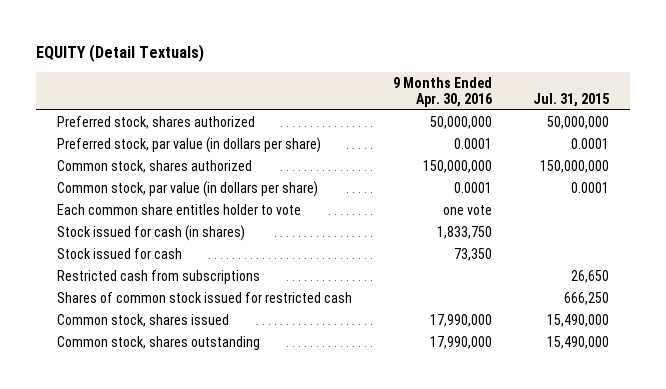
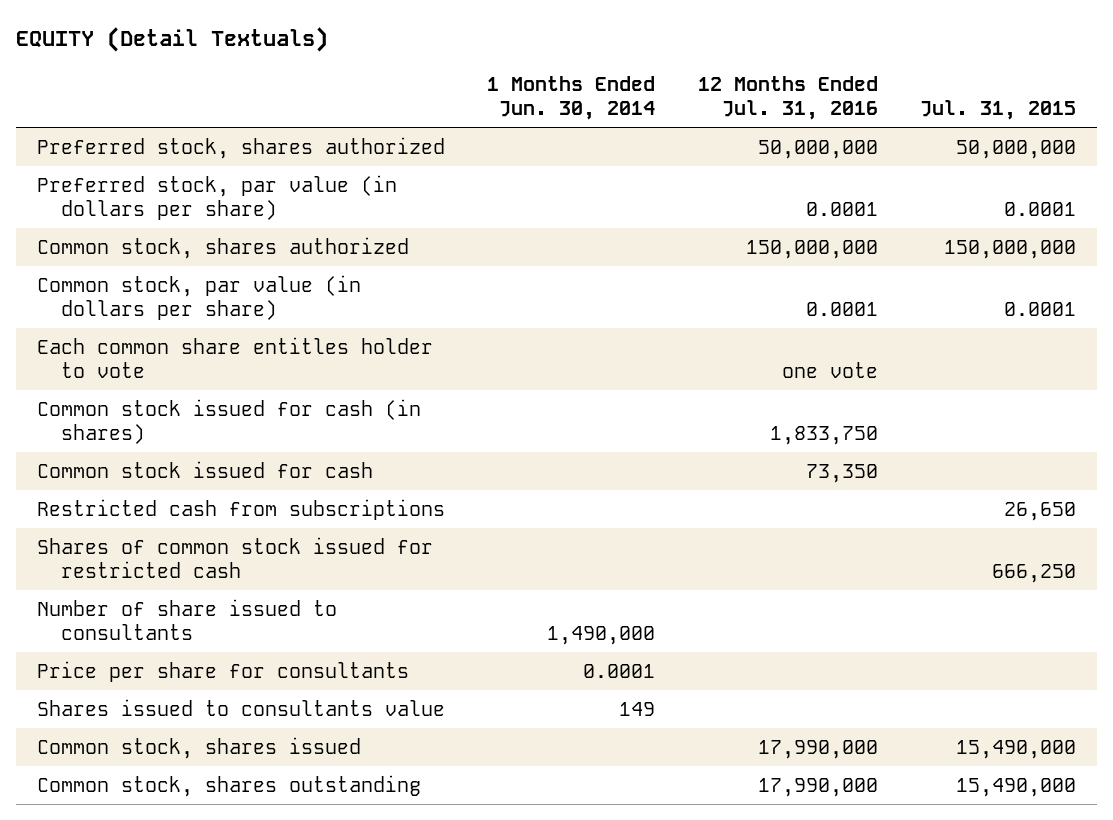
[393,76,493,107] 9 Months Ended Apr. 30, 2016 -> none
none -> [487,76,656,121] 1 Months Ended Jun. 30, 2014
none -> [697,76,878,121] 12 Months Ended Jul. 31, 2016
[56,225,245,242] Stock issued for cash (in shares) -> [37,398,422,444] Common stock issued for cash (in shares)
[56,248,182,260] Stock issued for cash -> [37,460,374,478] Common stock issued for cash
none -> [37,598,338,640] Number of share issued to consultants
none -> [37,660,410,682] Price per share for consultants
none -> [37,698,446,716] Shares issued to consultants value

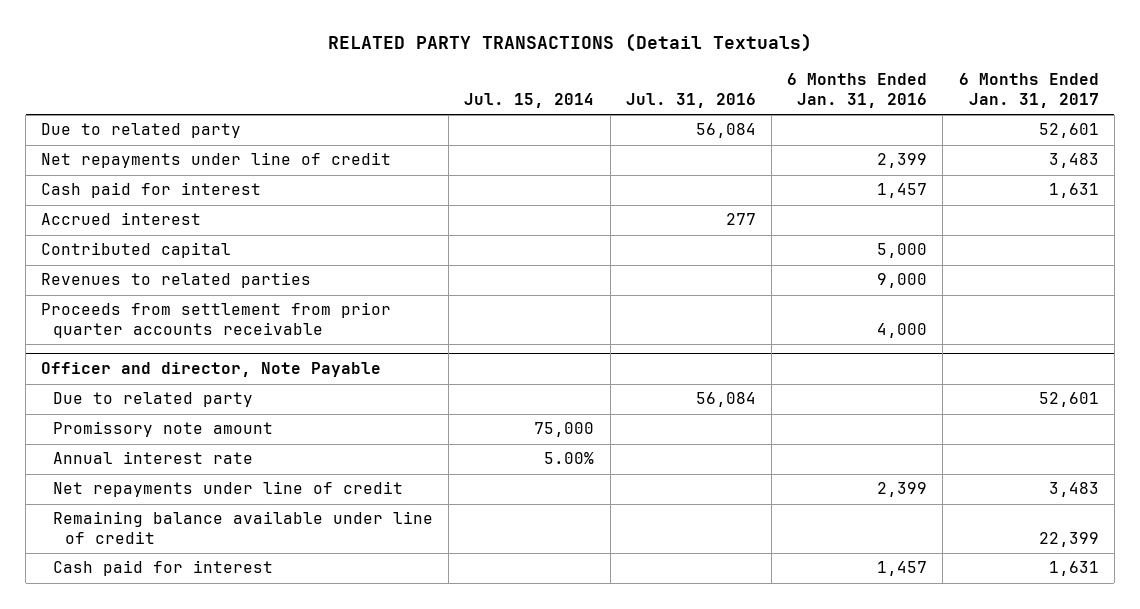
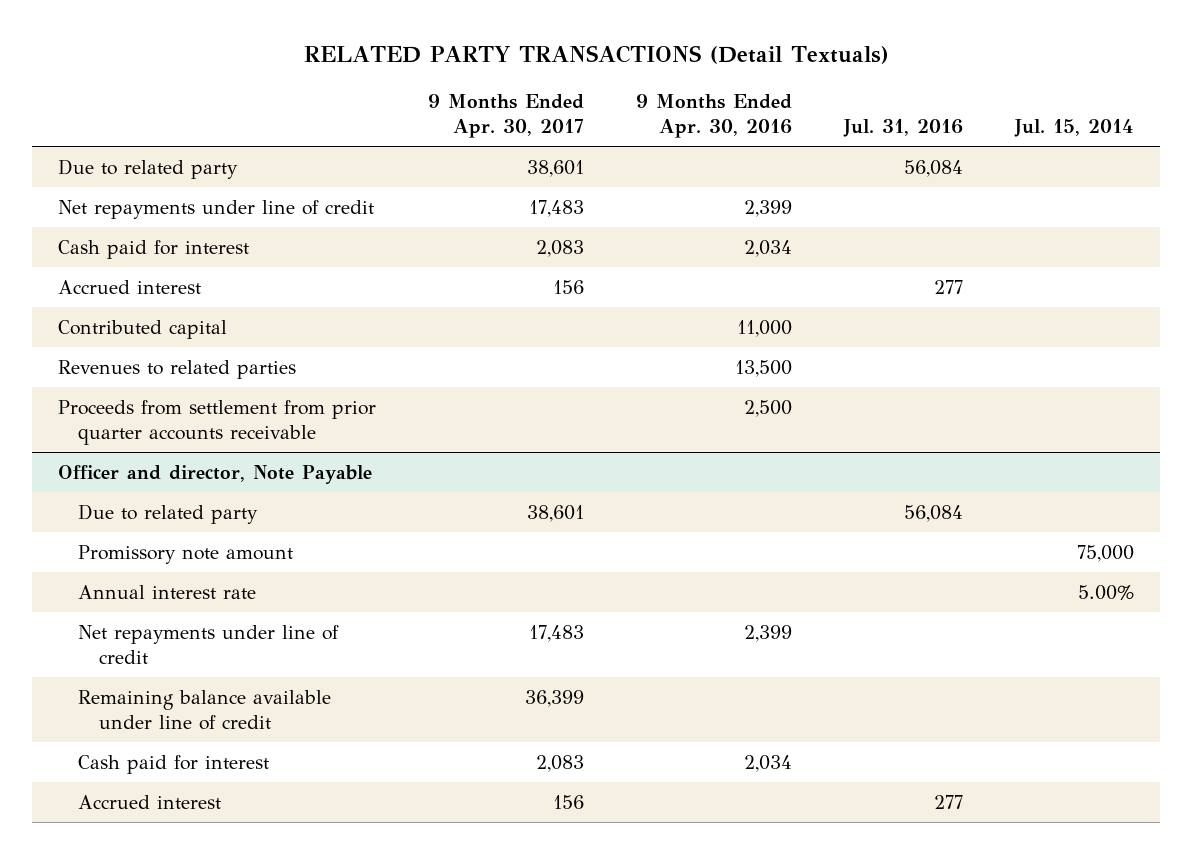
[787,73,928,109] 6 Months Ended Jan. 31, 2016 -> none
[958,73,1099,109] 6 Months Ended Jan. 31, 2017 -> none
none -> [427,94,584,138] 9 Months Ended Apr. 30, 2017
none -> [635,94,792,138] 9 Months Ended Apr. 30, 2016
none -> [78,794,222,809] Accrued interest

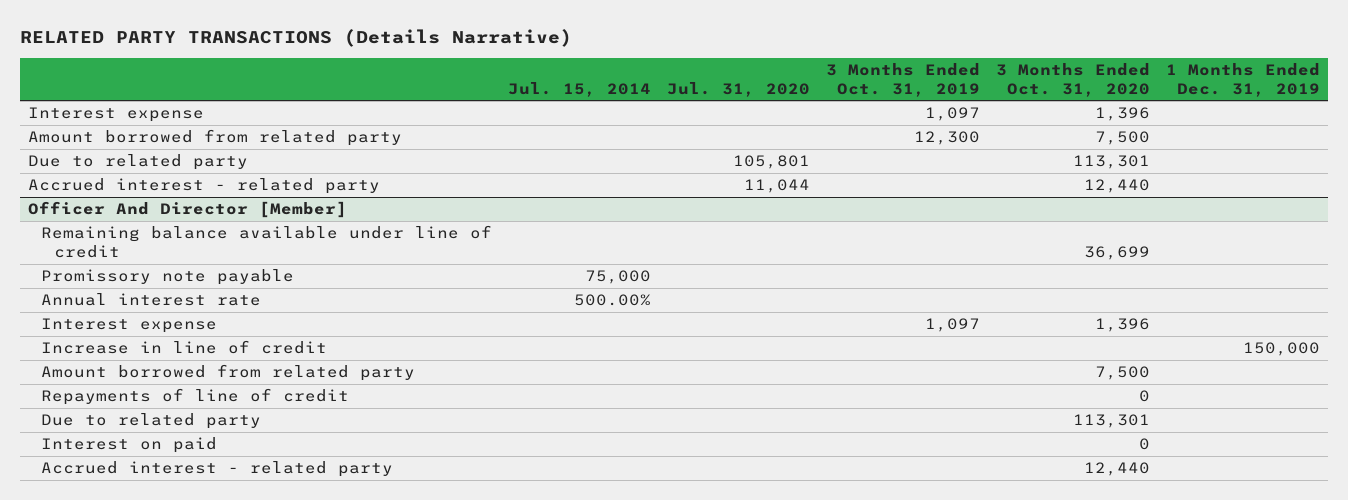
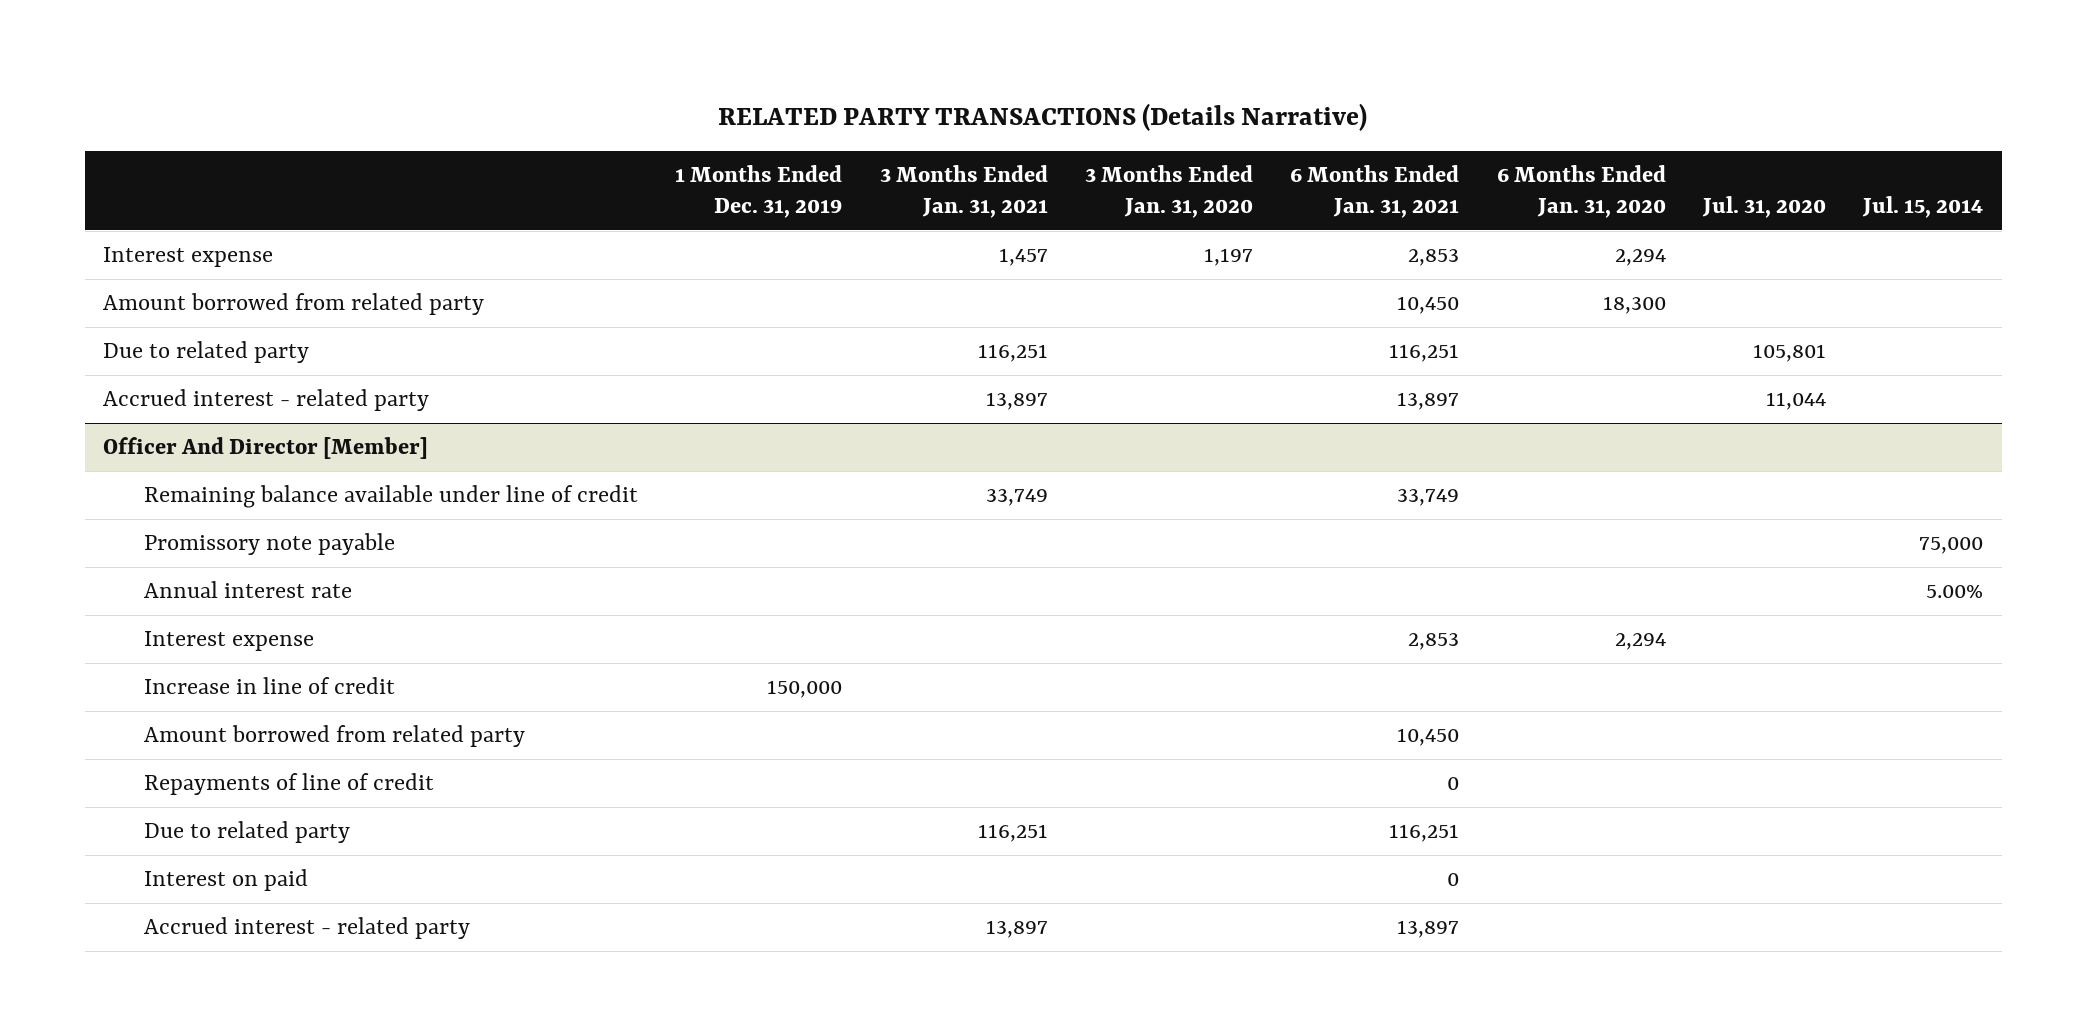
[826,62,981,97] 3 Months Ended Oct. 31, 2019 -> none
[996,62,1151,97] 3 Months Ended Oct. 31, 2020 -> none
none -> [879,164,1048,219] 3 Months Ended Jan. 31, 2021
none -> [1084,164,1253,219] 3 Months Ended Jan. 31, 2020
none -> [1290,164,1460,219] 6 Months Ended Jan. 31, 2021
none -> [1496,164,1666,219] 6 Months Ended Jan. 31, 2020
[573,294,651,307] 500.00% -> [1926,585,1984,599] 5.00%

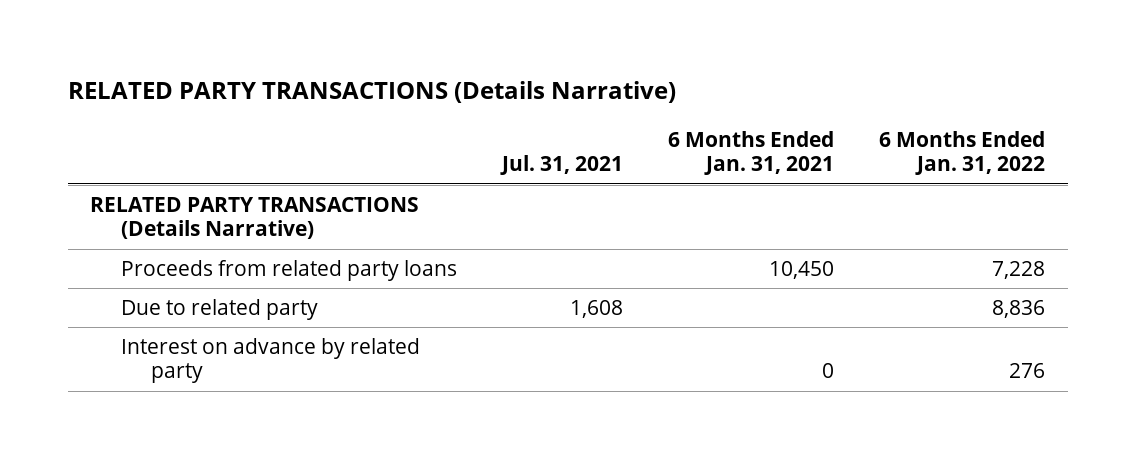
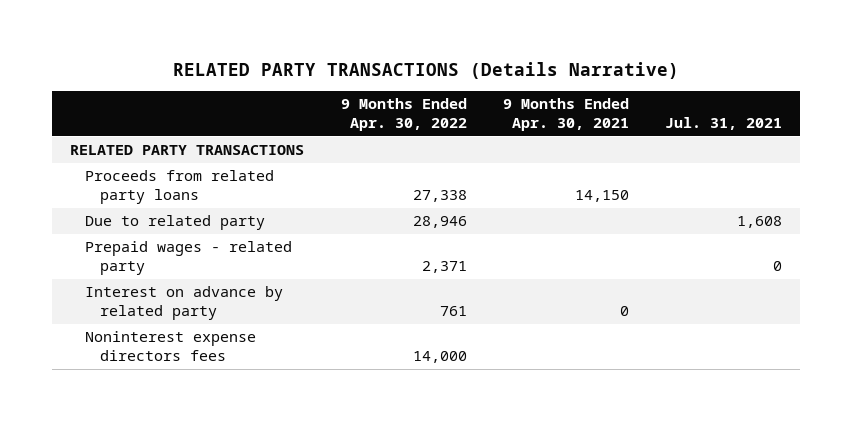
[667,130,834,176] 6 Months Ended Jan. 31, 2021 -> none
[879,130,1046,176] 6 Months Ended Jan. 31, 2022 -> none
none -> [340,98,467,132] 9 Months Ended Apr. 30, 2022
none -> [502,98,629,132] 9 Months Ended Apr. 30, 2021
[90,196,420,240] RELATED PARTY TRANSACTIONS (Details Narrative) -> [70,145,305,156] RELATED PARTY TRANSACTIONS
none -> [85,241,293,276] Prepaid wages - related party
none -> [85,331,257,362] Noninterest expense directors fees

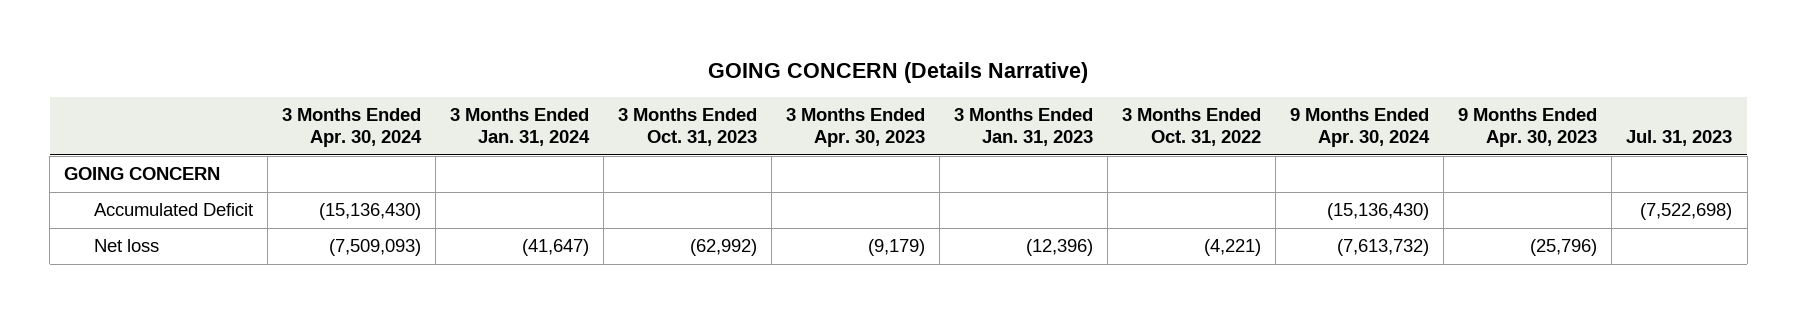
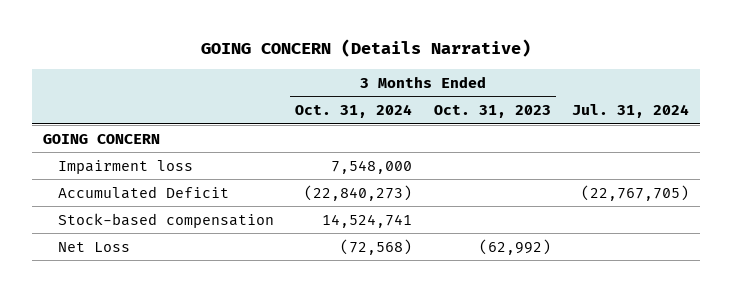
[281,108,422,148] 3 Months Ended Apr. 30, 2024 -> none
[449,108,590,147] 3 Months Ended Jan. 31, 2024 -> none
[785,108,925,148] 3 Months Ended Apr. 30, 2023 -> none
[954,108,1094,147] 3 Months Ended Jan. 31, 2023 -> none
[1122,108,1262,147] 3 Months Ended Oct. 31, 2022 -> none
[1290,108,1431,148] 9 Months Ended Apr. 30, 2024 -> none
[1458,108,1598,148] 9 Months Ended Apr. 30, 2023 -> none
[1626,130,1733,147] Jul. 31, 2023 -> none
none -> [295,104,413,119] Oct. 31, 2024
none -> [572,104,690,119] Jul. 31, 2024
none -> [57,159,193,174] Impairment loss
none -> [57,212,274,228] Stock-based compensation
[93,239,159,253] Net loss -> [57,241,130,252] Net Loss

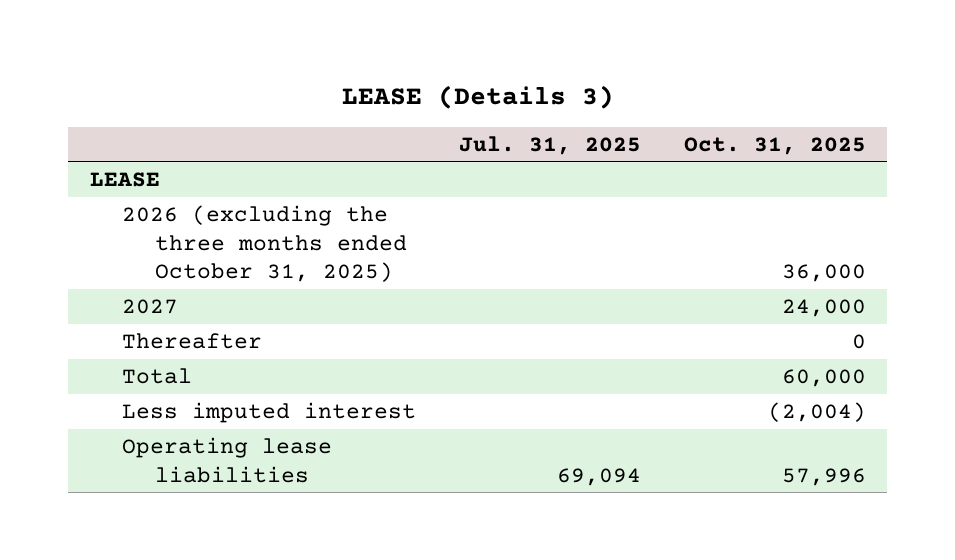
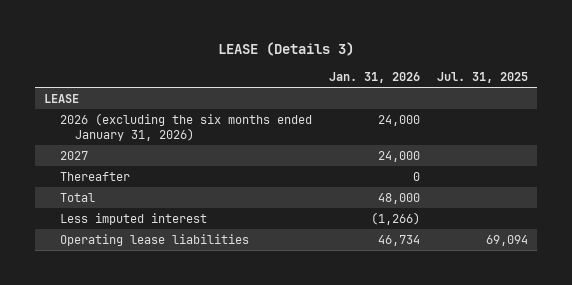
[683,136,866,155] Oct. 31, 2025 -> none
none -> [328,72,420,84] Jan. 31, 2026
[122,204,408,283] 2026 (excluding the three months ended October 31, 2025) -> [59,113,312,142] 2026 (excluding the six months ended January 31, 2026)

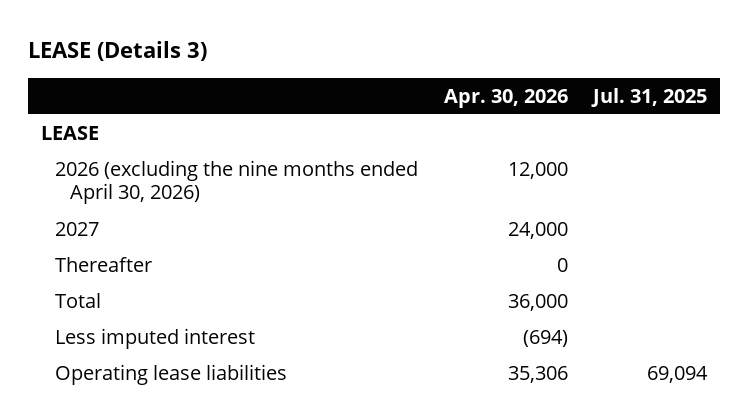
[328,72,420,84] Jan. 31, 2026 -> none
none -> [443,88,568,108] Apr. 30, 2026
[59,113,312,142] 2026 (excluding the six months ended January 31, 2026) -> [55,159,419,205] 2026 (excluding the nine months ended April 30, 2026)

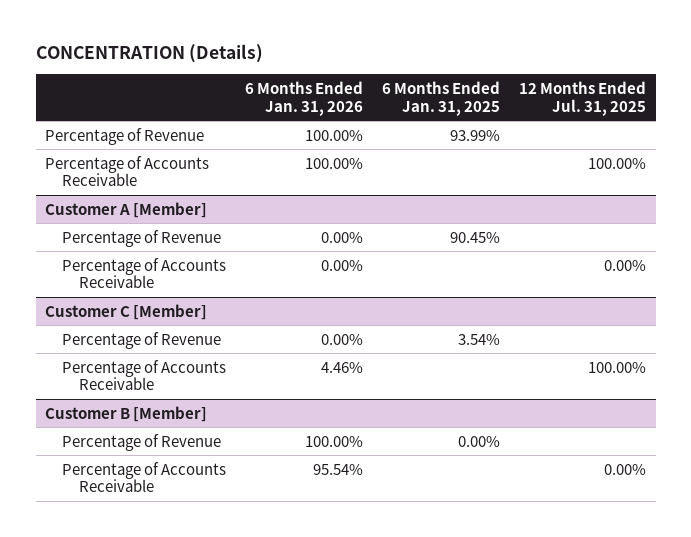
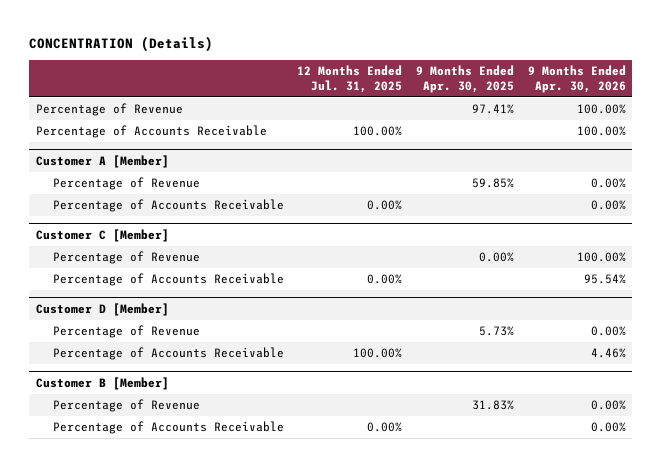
[245,80,364,116] 6 Months Ended Jan. 31, 2026 -> none
[382,80,501,116] 6 Months Ended Jan. 31, 2025 -> none
none -> [415,64,514,93] 9 Months Ended Apr. 30, 2025
none -> [527,64,626,93] 9 Months Ended Apr. 30, 2026
[588,361,647,373] 100.00% -> [367,274,403,285] 0.00%
none -> [36,302,170,316] Customer D [Member]
none -> [52,325,200,339] Percentage of Revenue
none -> [52,347,284,361] Percentage of Accounts Receivable

